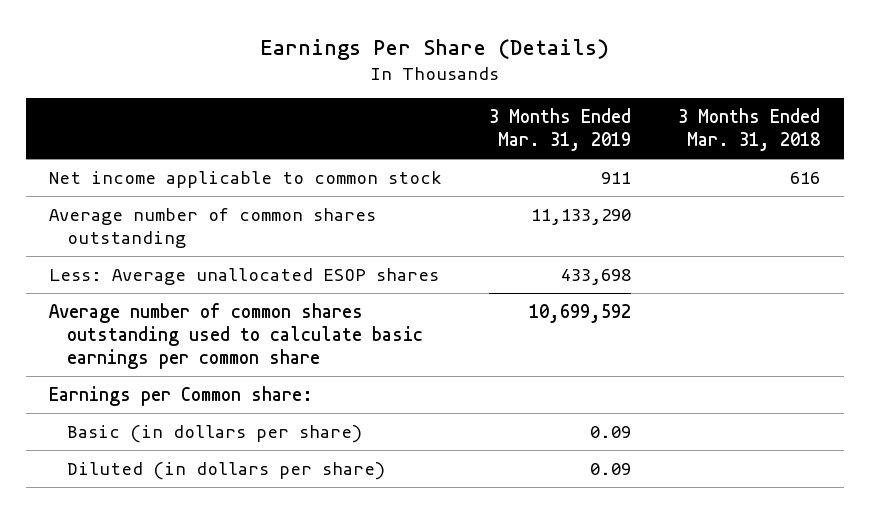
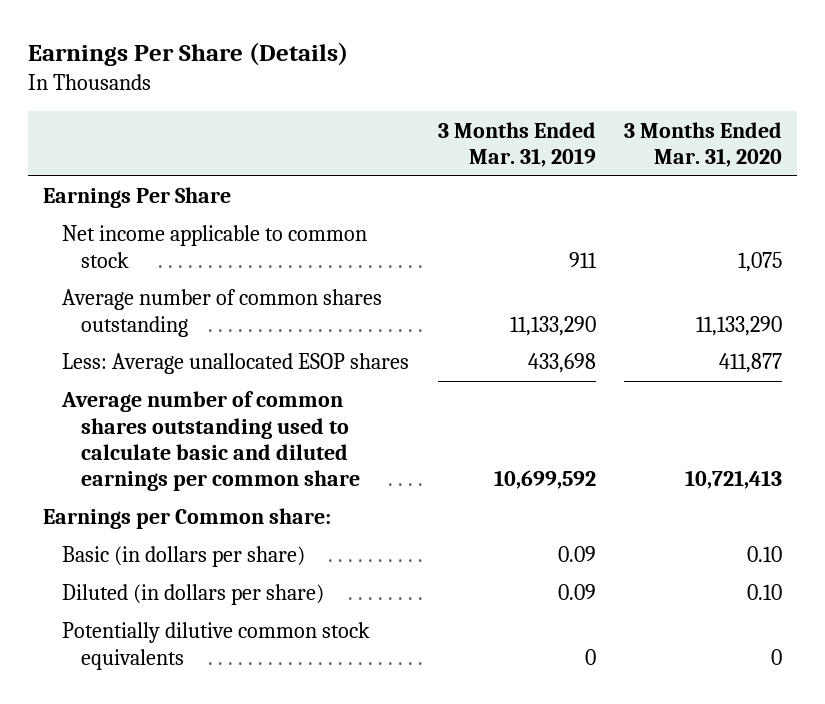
[678,108,821,152] 3 Months Ended Mar. 31, 2018 -> none
none -> [624,121,783,167] 3 Months Ended Mar. 31, 2020
none -> [42,187,231,209] Earnings Per Share
[49,302,423,369] Average number of common shares outstanding used to calculate basic earnings per common share -> [61,391,361,492] Average number of common shares outstanding used to calculate basic and diluted earnings per common share
none -> [62,622,371,670] Potentially dilutive common stock equivalents

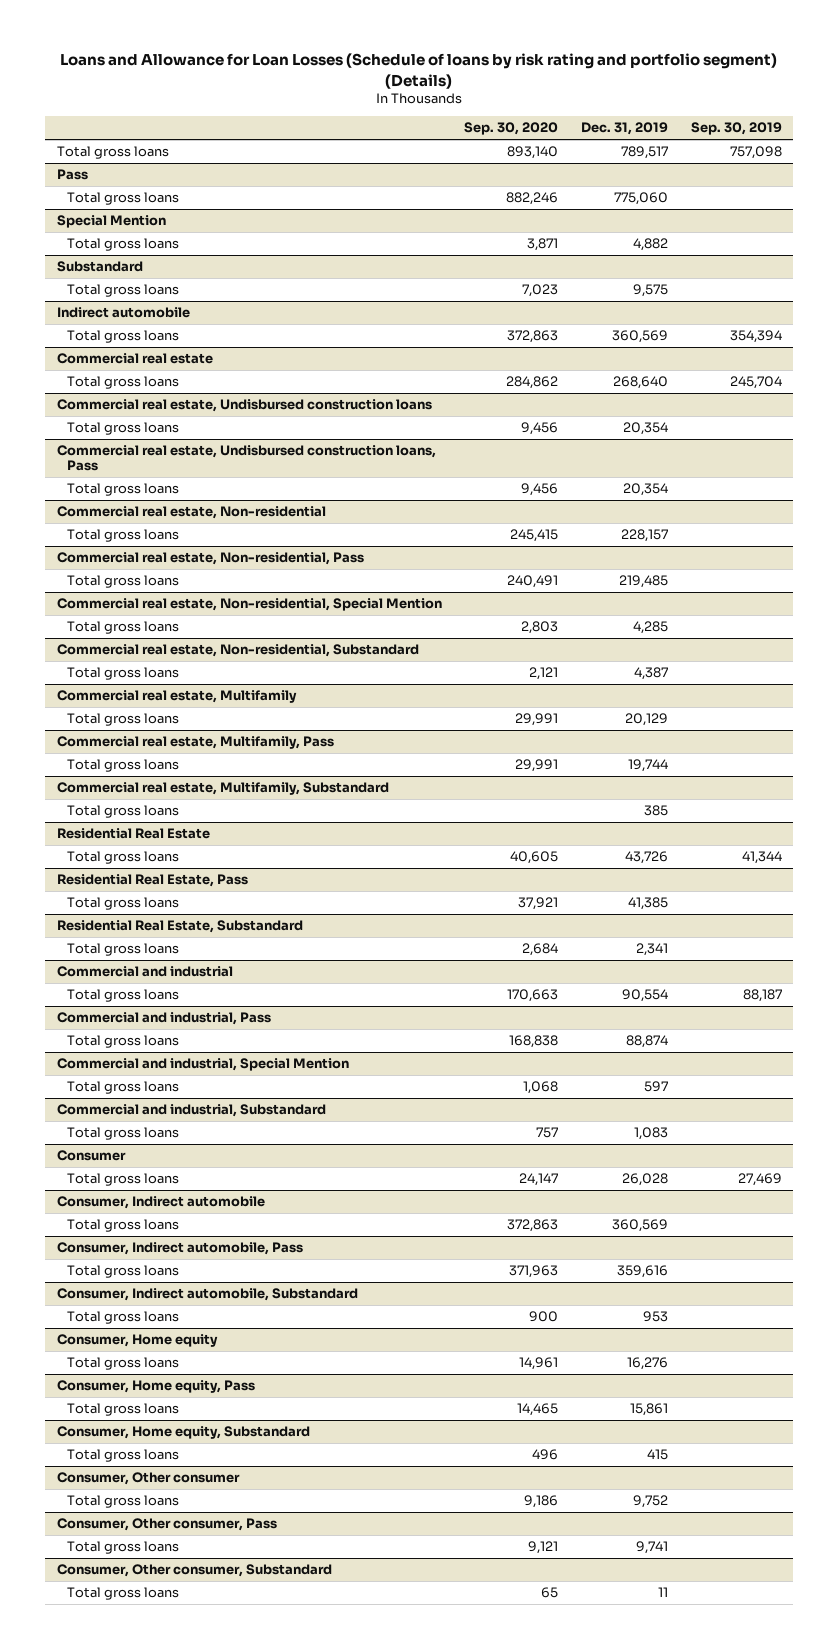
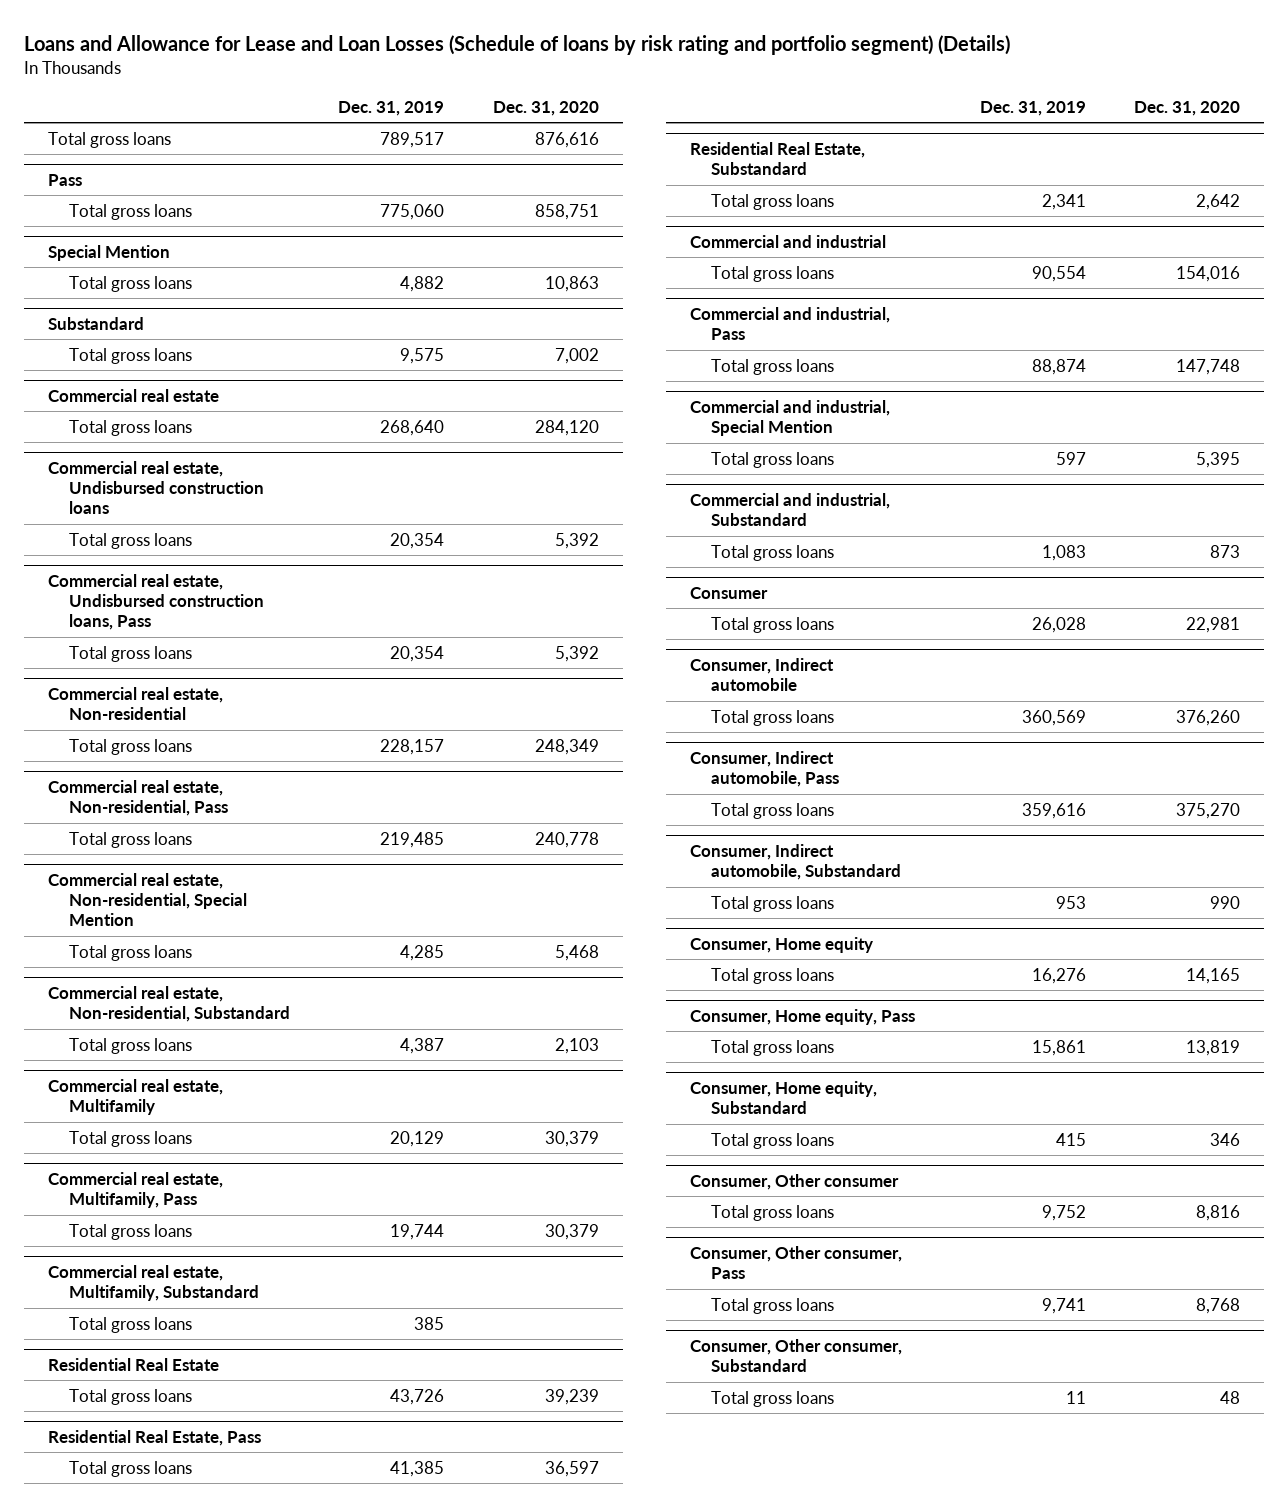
[60,53,778,89] Loans and Allowance for Loan Losses (Schedule of loans by risk rating and portfolio segment) (Details) -> [23,34,1010,55] Loans and Allowance for Lease and Loan Losses (Schedule of loans by risk rating and portfolio segment) (Details)
[464,122,559,136] Sep. 30, 2020 -> none
[690,122,782,136] Sep. 30, 2019 -> none
none -> [492,100,599,116] Dec. 31, 2020
[56,307,190,319] Indirect automobile -> none
[66,330,179,344] Total gross loans -> none

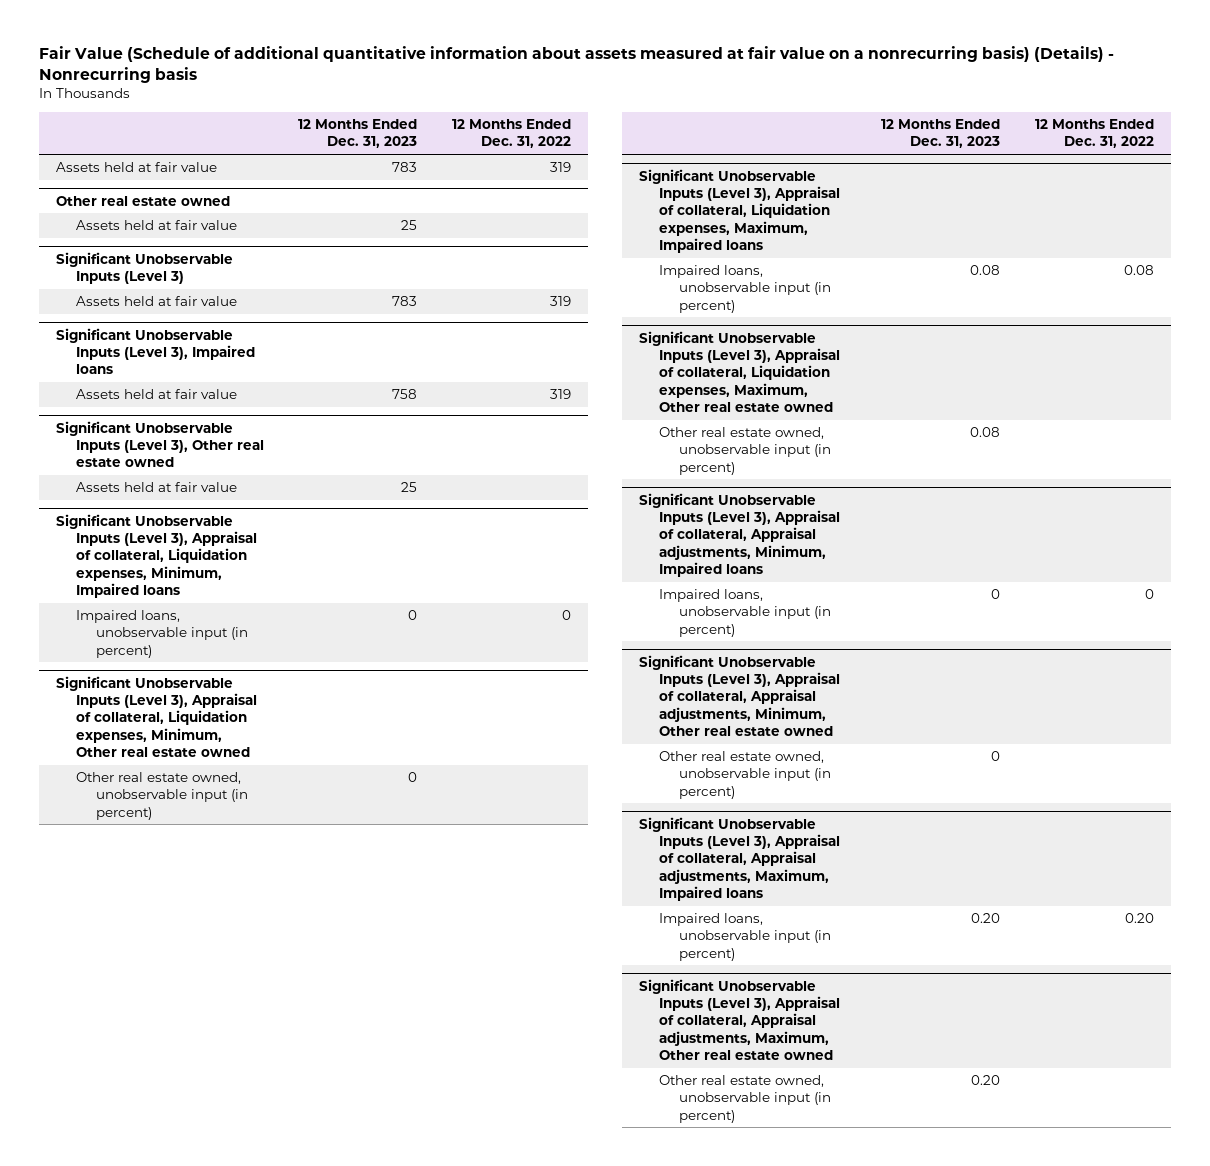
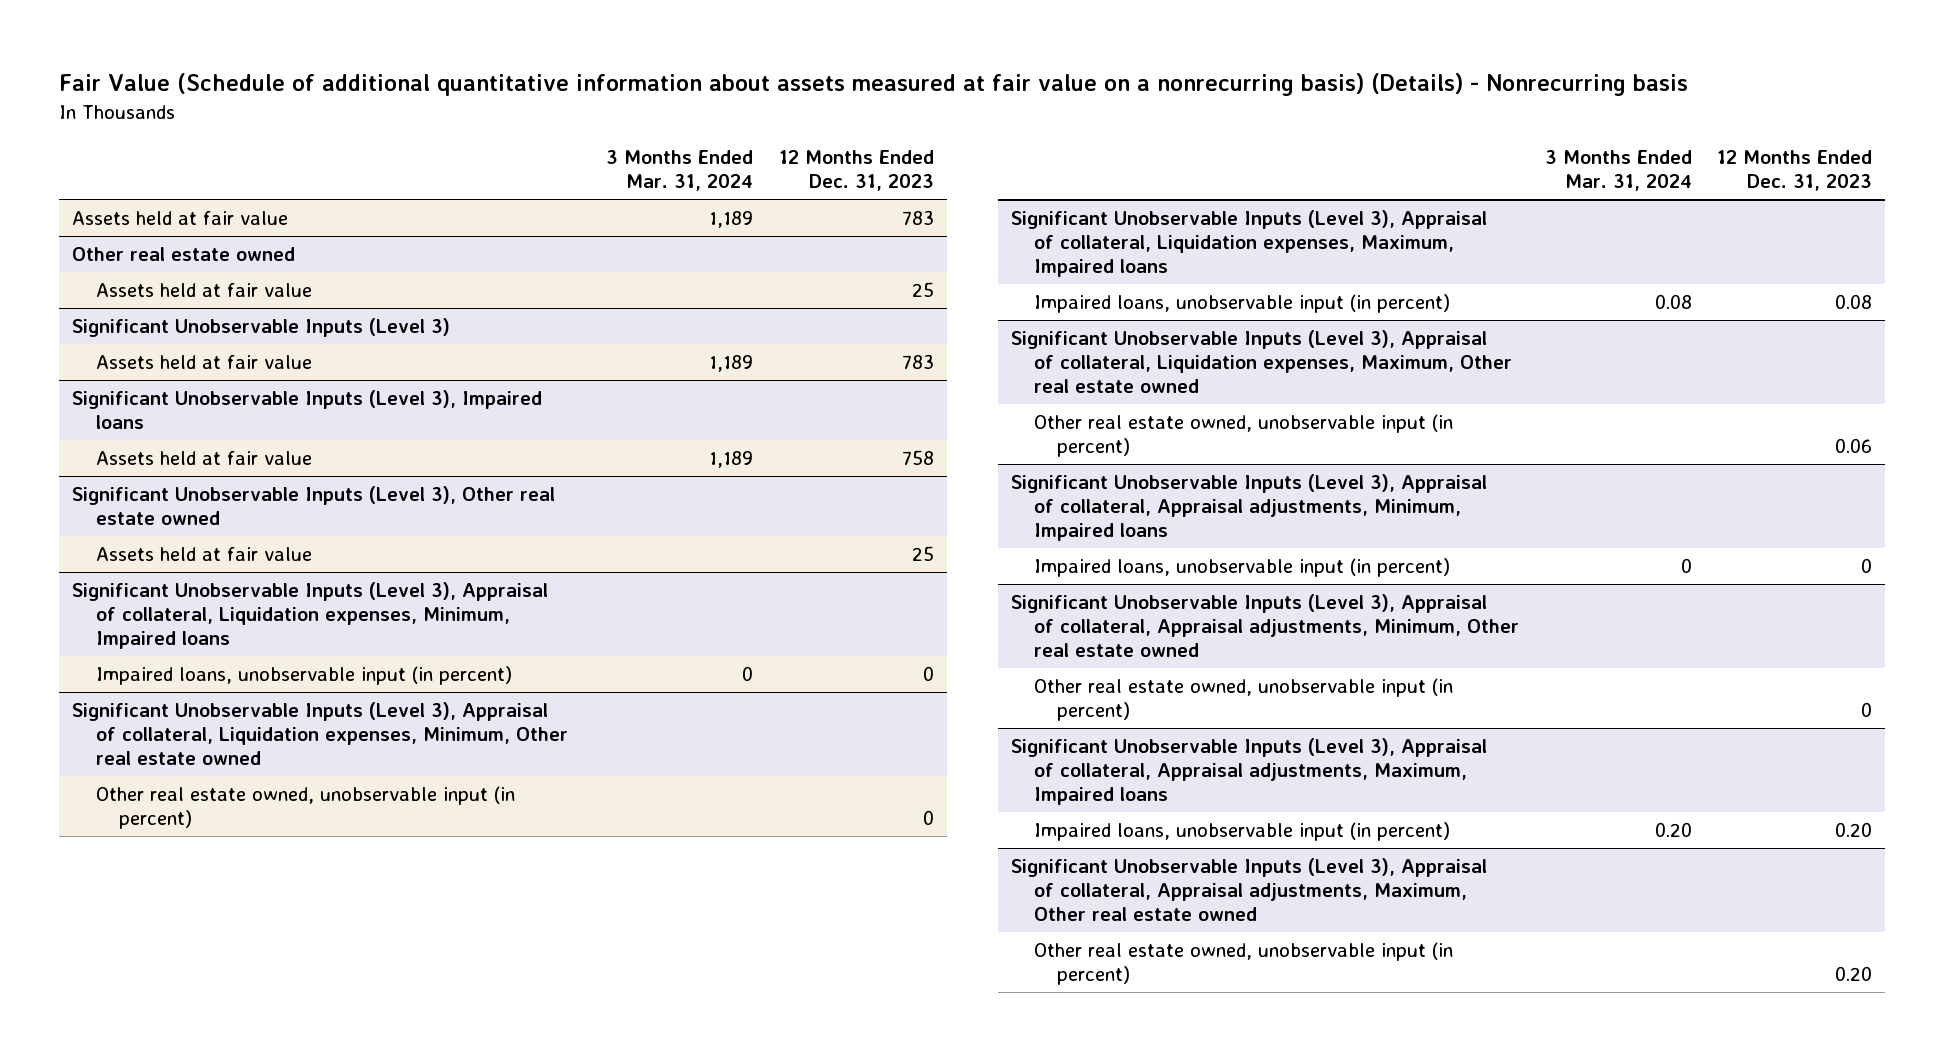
[451,119,571,149] 12 Months Ended Dec. 31, 2022 -> none
none -> [606,150,754,192] 3 Months Ended Mar. 31, 2024
[970,427,1001,438] 0.08 -> [1835,437,1873,453] 0.06

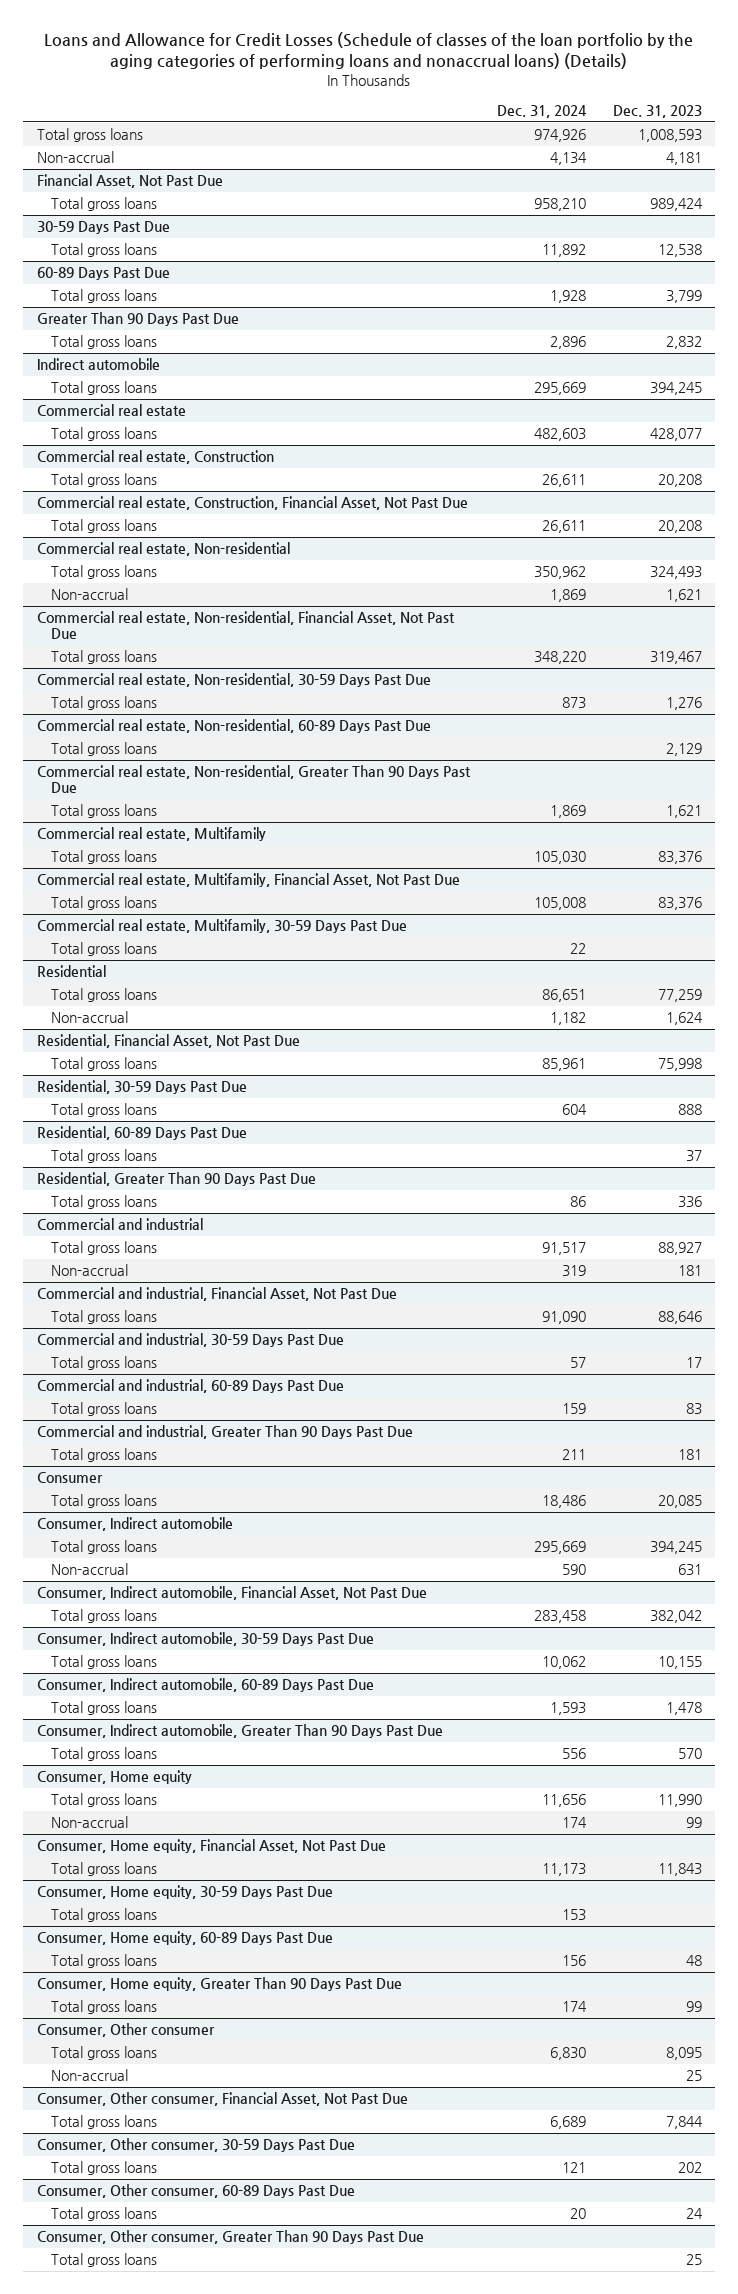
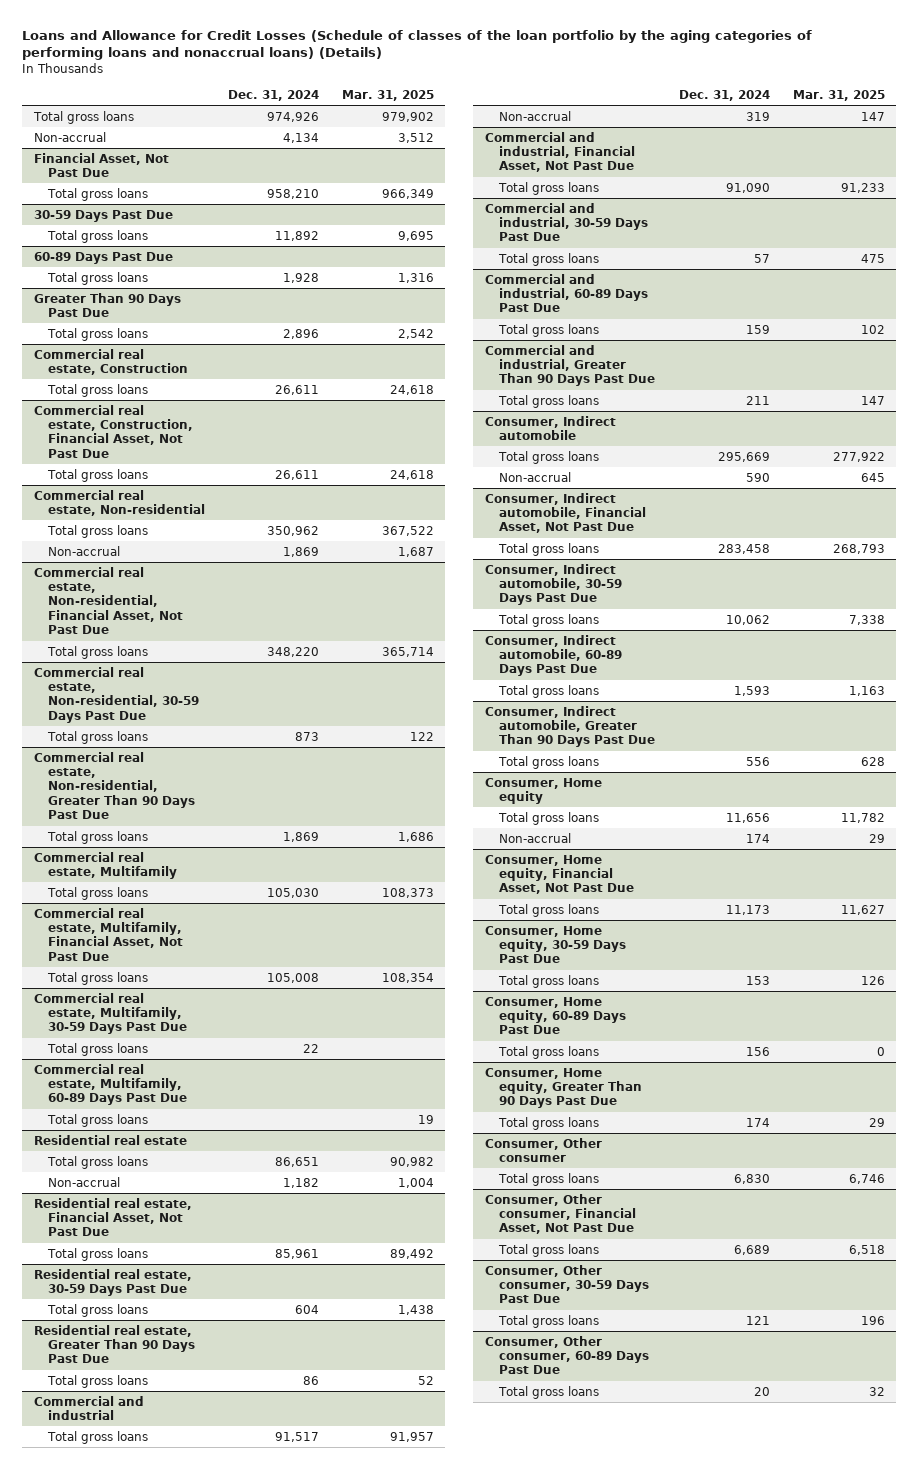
[612,104,702,118] Dec. 31, 2023 -> none
none -> [341,89,434,101] Mar. 31, 2025
[36,358,160,371] Indirect automobile -> none
[51,381,158,396] Total gross loans -> none
[36,404,186,417] Commercial real estate -> none
[51,427,158,442] Total gross loans -> none
[36,719,431,734] Commercial real estate, Non-residential, 60-89 Days Past Due -> none
[51,742,158,757] Total gross loans -> none
none -> [33,1063,188,1106] Commercial real estate, Multifamily, 60-89 Days Past Due
none -> [47,1113,149,1127] Total gross loans
[36,965,106,978] Residential -> [33,1134,187,1145] Residential real estate
[36,1034,300,1049] Residential, Financial Asset, Not Past Due -> [33,1197,192,1237] Residential real estate, Financial Asset, Not Past Due
[36,1080,247,1095] Residential, 30-59 Days Past Due -> [33,1268,192,1297] Residential real estate, 30-59 Days Past Due
[36,1126,247,1141] Residential, 60-89 Days Past Due -> none
[51,1149,158,1164] Total gross loans -> none
[36,1172,316,1187] Residential, Greater Than 90 Days Past Due -> [33,1324,196,1364] Residential real estate, Greater Than 90 Days Past Due
[36,1472,103,1484] Consumer -> none
[51,1494,158,1509] Total gross loans -> none
[51,2069,129,2082] Non-accrual -> none
[36,2230,424,2245] Consumer, Other consumer, Greater Than 90 Days Past Due -> none
[51,2253,158,2268] Total gross loans -> none

